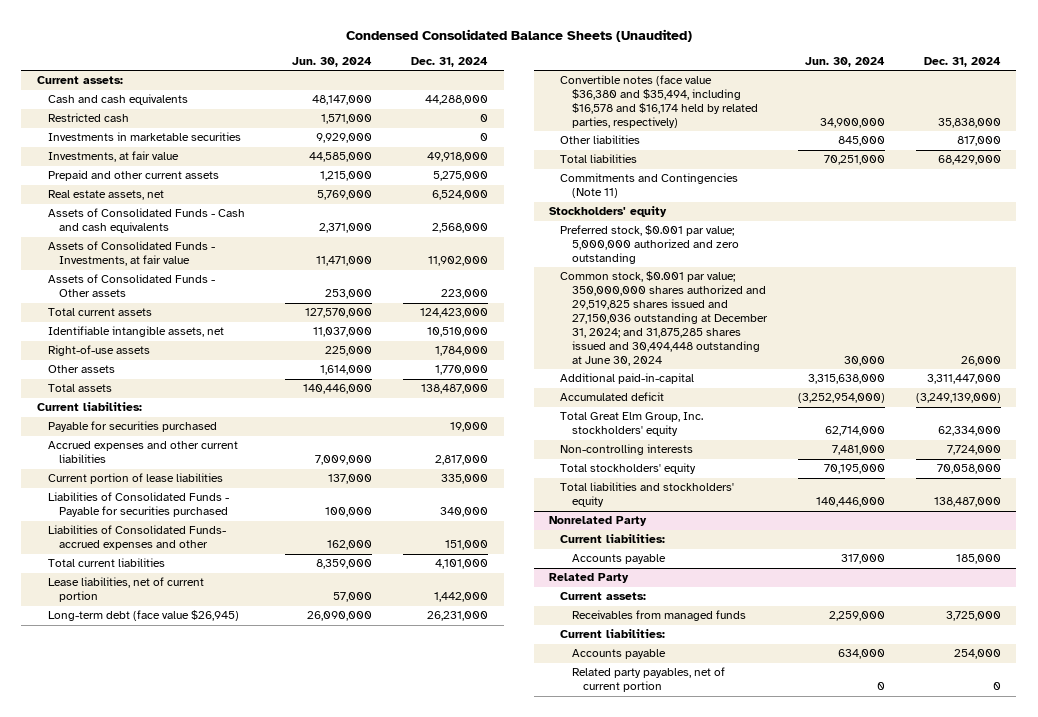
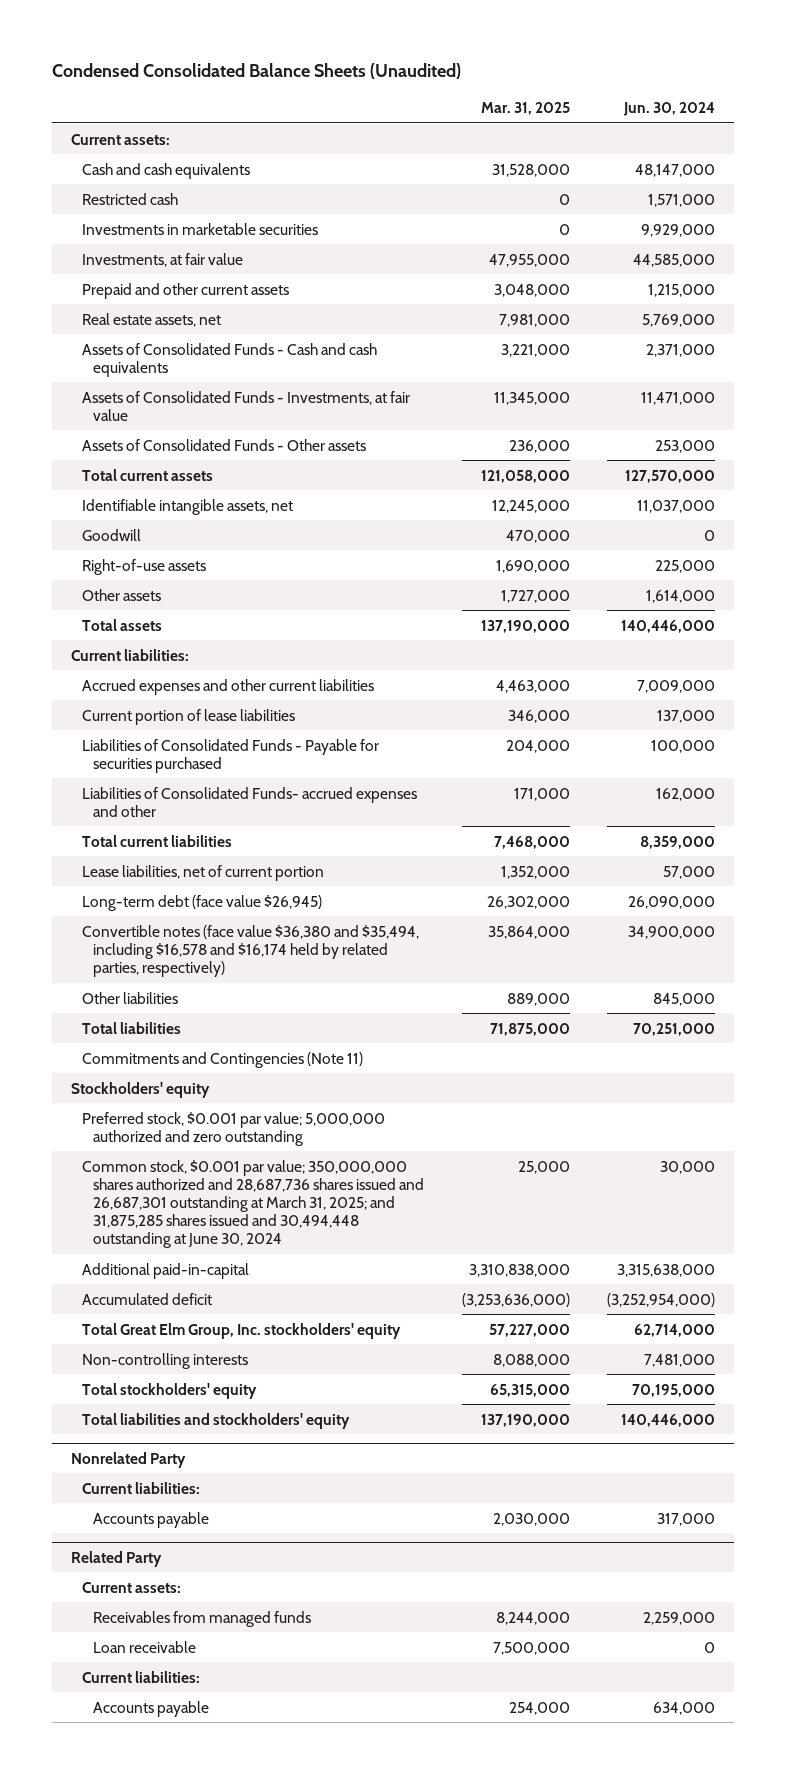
[411,57,489,68] Dec. 31, 2024 -> none
none -> [480,101,570,115] Mar. 31, 2025
none -> [81,528,141,541] Goodwill
[47,421,217,433] Payable for securities purchased -> none
[560,271,768,366] Common stock, $0.001 par value; 350,000,000 shares authorized and 29,519,825 shares issued and 27,150,036 outstanding at December 31, 2024; and 31,875,285 shares issued and 30,494,448 outstanding at June 30, 2024 -> [81,1159,425,1249] Common stock, $0.001 par value; 350,000,000 shares authorized and 28,687,736 shares issued and 26,687,301 outstanding at March 31, 2025; and 31,875,285 shares issued and 30,494,448 outstanding at June 30, 2024
none -> [93,1640,197,1653] Loan receivable
[571,667,725,693] Related party payables, net of current portion -> none

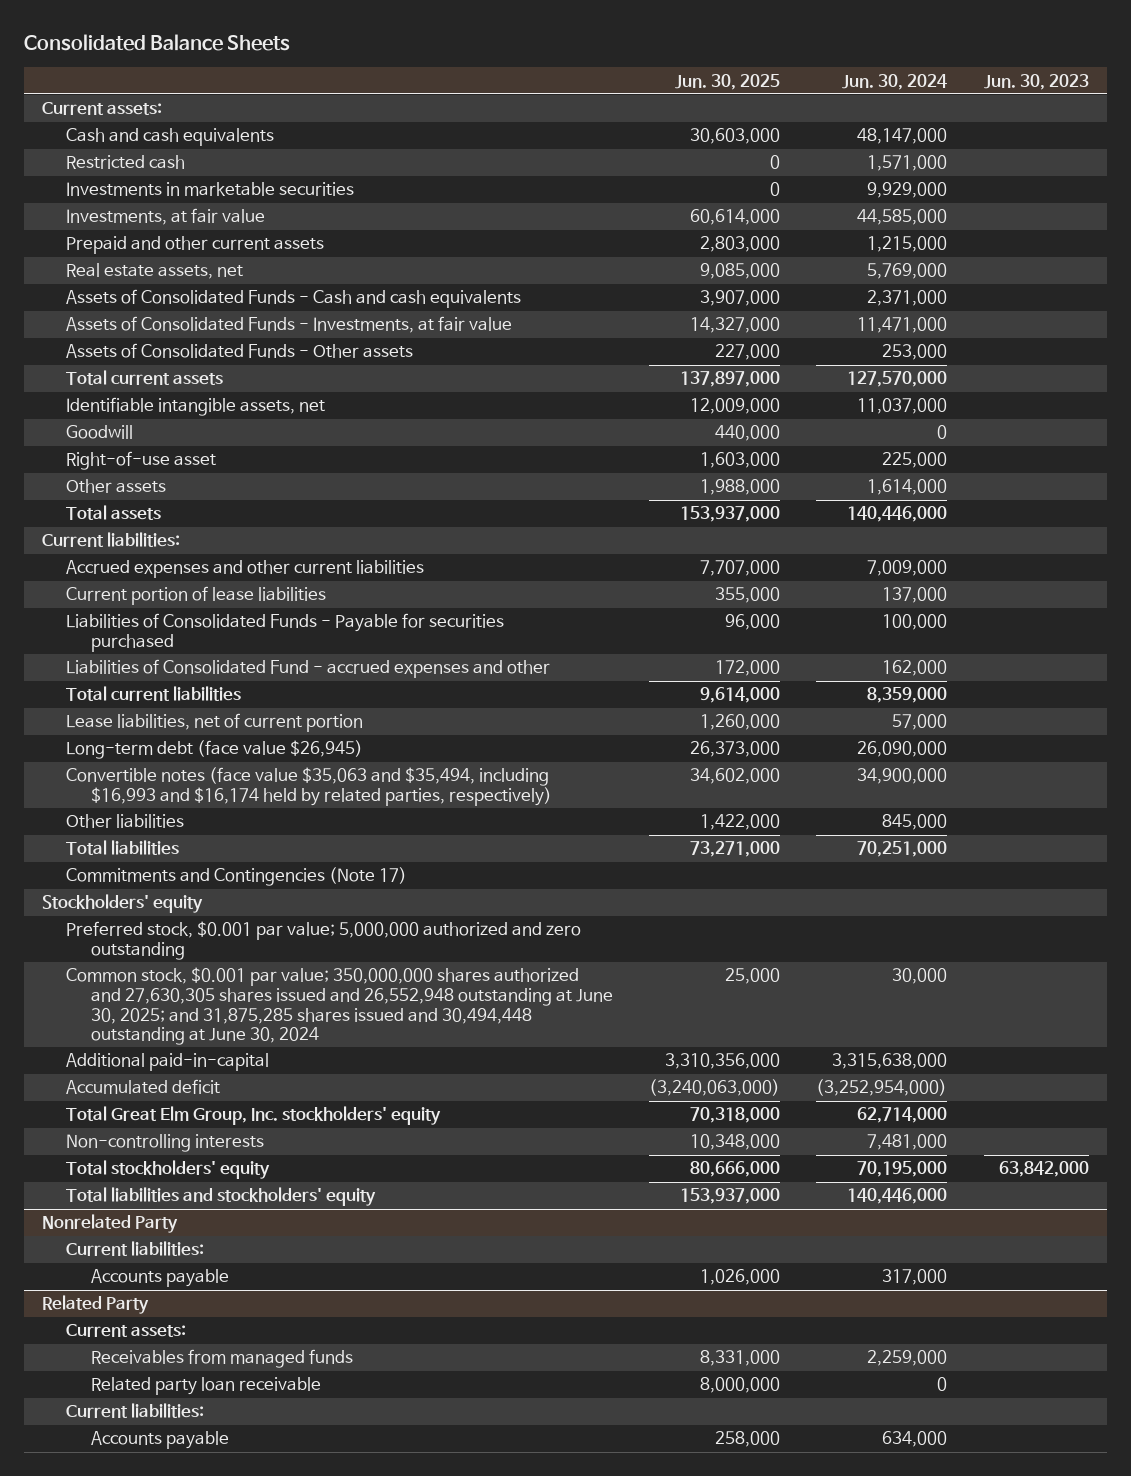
[52,62,462,79] Condensed Consolidated Balance Sheets (Unaudited) -> [23,34,290,52] Consolidated Balance Sheets
[480,101,570,115] Mar. 31, 2025 -> none
none -> [675,73,781,90] Jun. 30, 2025
none -> [983,73,1089,90] Jun. 30, 2023
[81,558,206,575] Right-of-use assets -> [66,451,217,471] Right-of-use asset
[81,786,417,817] Liabilities of Consolidated Funds- accrued expenses and other -> [66,659,551,679] Liabilities of Consolidated Fund - accrued expenses and other
[81,924,419,977] Convertible notes (face value $36,380 and $35,494, including $16,578 and $16,174 held by related parties, respectively) -> [66,767,552,806] Convertible notes (face value $35,063 and $35,494, including $16,993 and $16,174 held by related parties, respectively)
[81,1051,363,1068] Commitments and Contingencies (Note 11) -> [66,867,408,887] Commitments and Contingencies (Note 17)
[81,1159,425,1249] Common stock, $0.001 par value; 350,000,000 shares authorized and 28,687,736 shares issued and 26,687,301 outstanding at March 31, 2025; and 31,875,285 shares issued and 30,494,448 outstanding at June 30, 2024 -> [66,967,613,1046] Common stock, $0.001 par value; 350,000,000 shares authorized and 27,630,305 shares issued and 26,552,948 outstanding at June 30, 2025; and 31,875,285 shares issued and 30,494,448 outstanding at June 30, 2024
[93,1640,197,1653] Loan receivable -> [90,1377,321,1396] Related party loan receivable

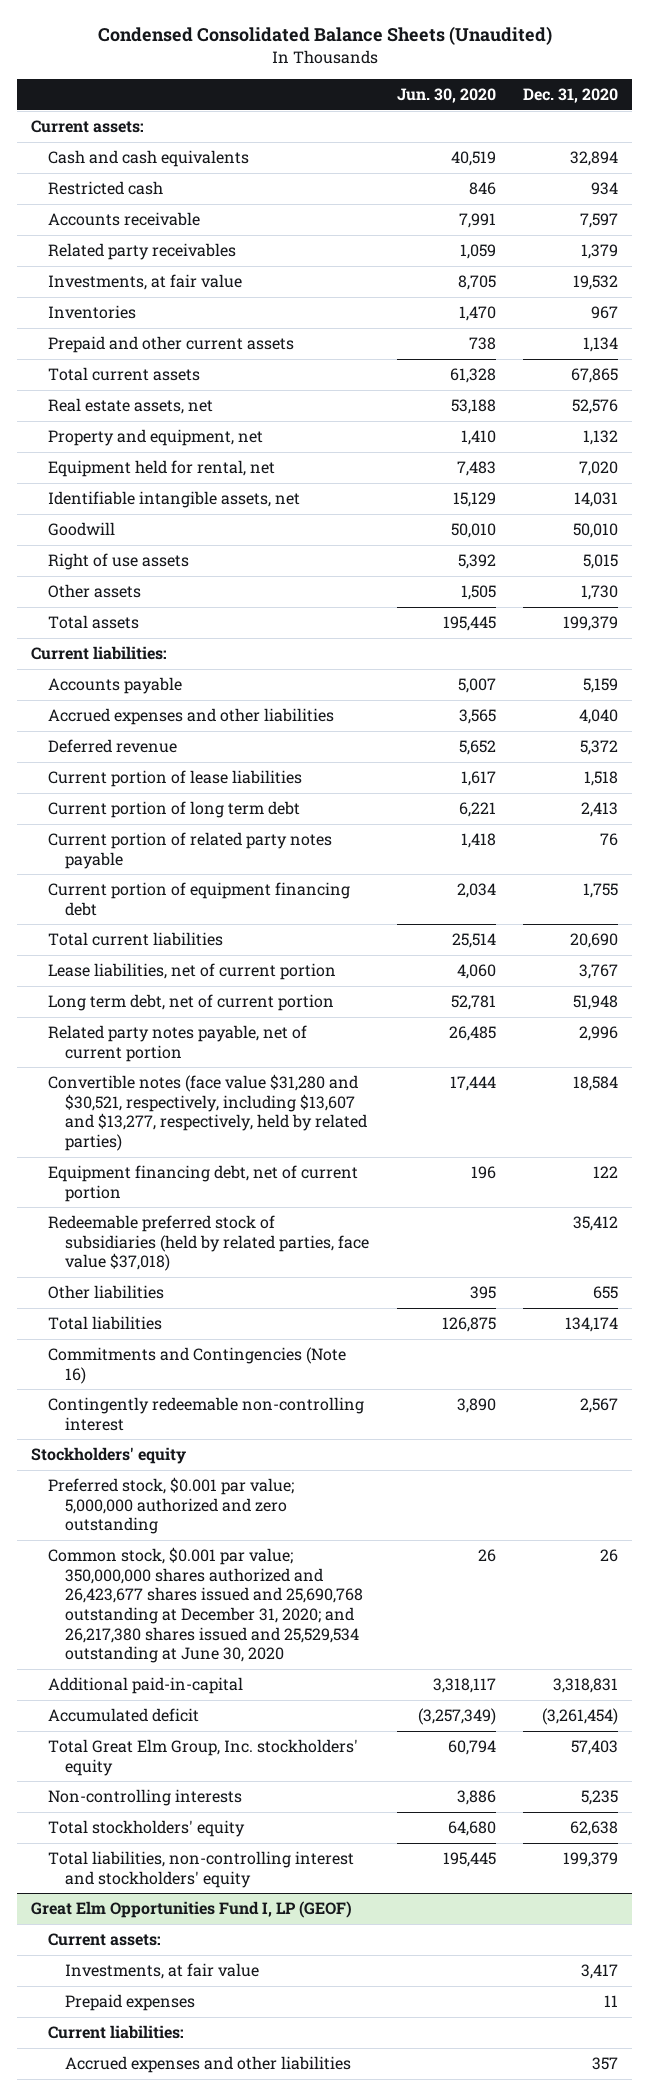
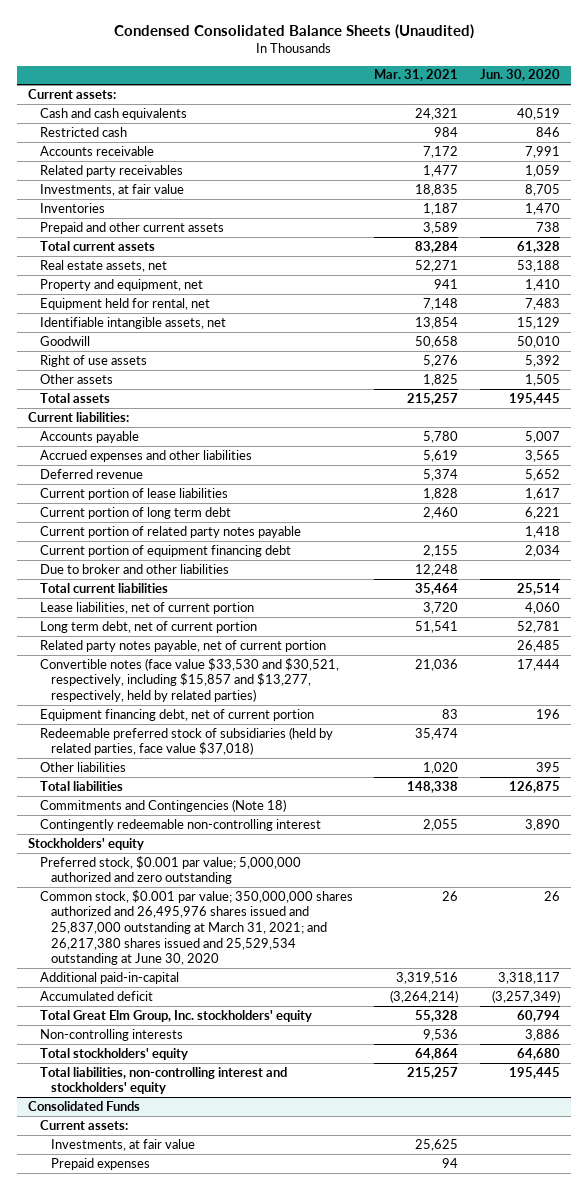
[523,87,619,103] Dec. 31, 2020 -> none
none -> [374,69,459,82] Mar. 31, 2021
none -> [39,563,229,574] Due to broker and other liabilities
[47,1074,368,1151] Convertible notes (face value $31,280 and $30,521, respectively, including $13,607 and $13,277, respectively, held by related parties) -> [39,657,339,702] Convertible notes (face value $33,530 and $30,521, respectively, including $15,857 and $13,277, respectively, held by related parties)
[47,1347,346,1384] Commitments and Contingencies (Note 16) -> [39,798,286,812] Commitments and Contingencies (Note 18)
[47,1547,364,1664] Common stock, $0.001 par value; 350,000,000 shares authorized and 26,423,677 shares issued and 25,690,768 outstanding at December 31, 2020; and 26,217,380 shares issued and 25,529,534 outstanding at June 30, 2020 -> [39,889,353,966] Common stock, $0.001 par value; 350,000,000 shares authorized and 26,495,976 shares issued and 25,837,000 outstanding at March 31, 2021; and 26,217,380 shares issued and 25,529,534 outstanding at June 30, 2020
[30,1901,352,1919] Great Elm Opportunities Fund I, LP (GEOF) -> none
none -> [28,1100,141,1111] Consolidated Funds
[47,2025,184,2040] Current liabilities: -> none
[65,2056,352,2074] Accrued expenses and other liabilities -> none

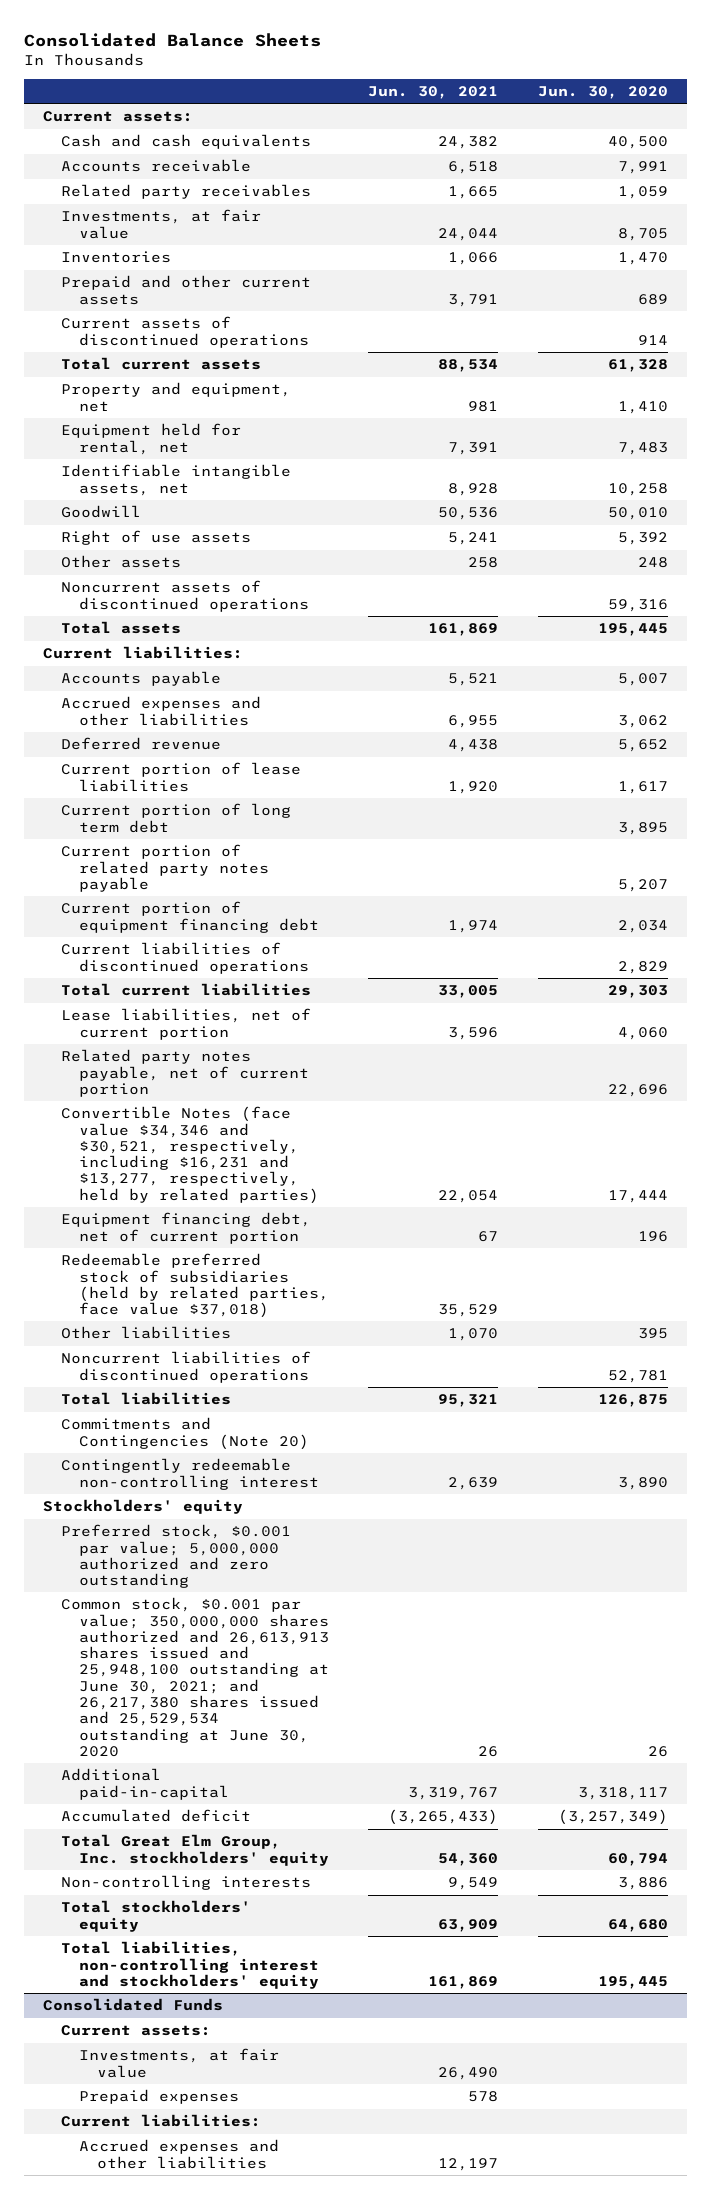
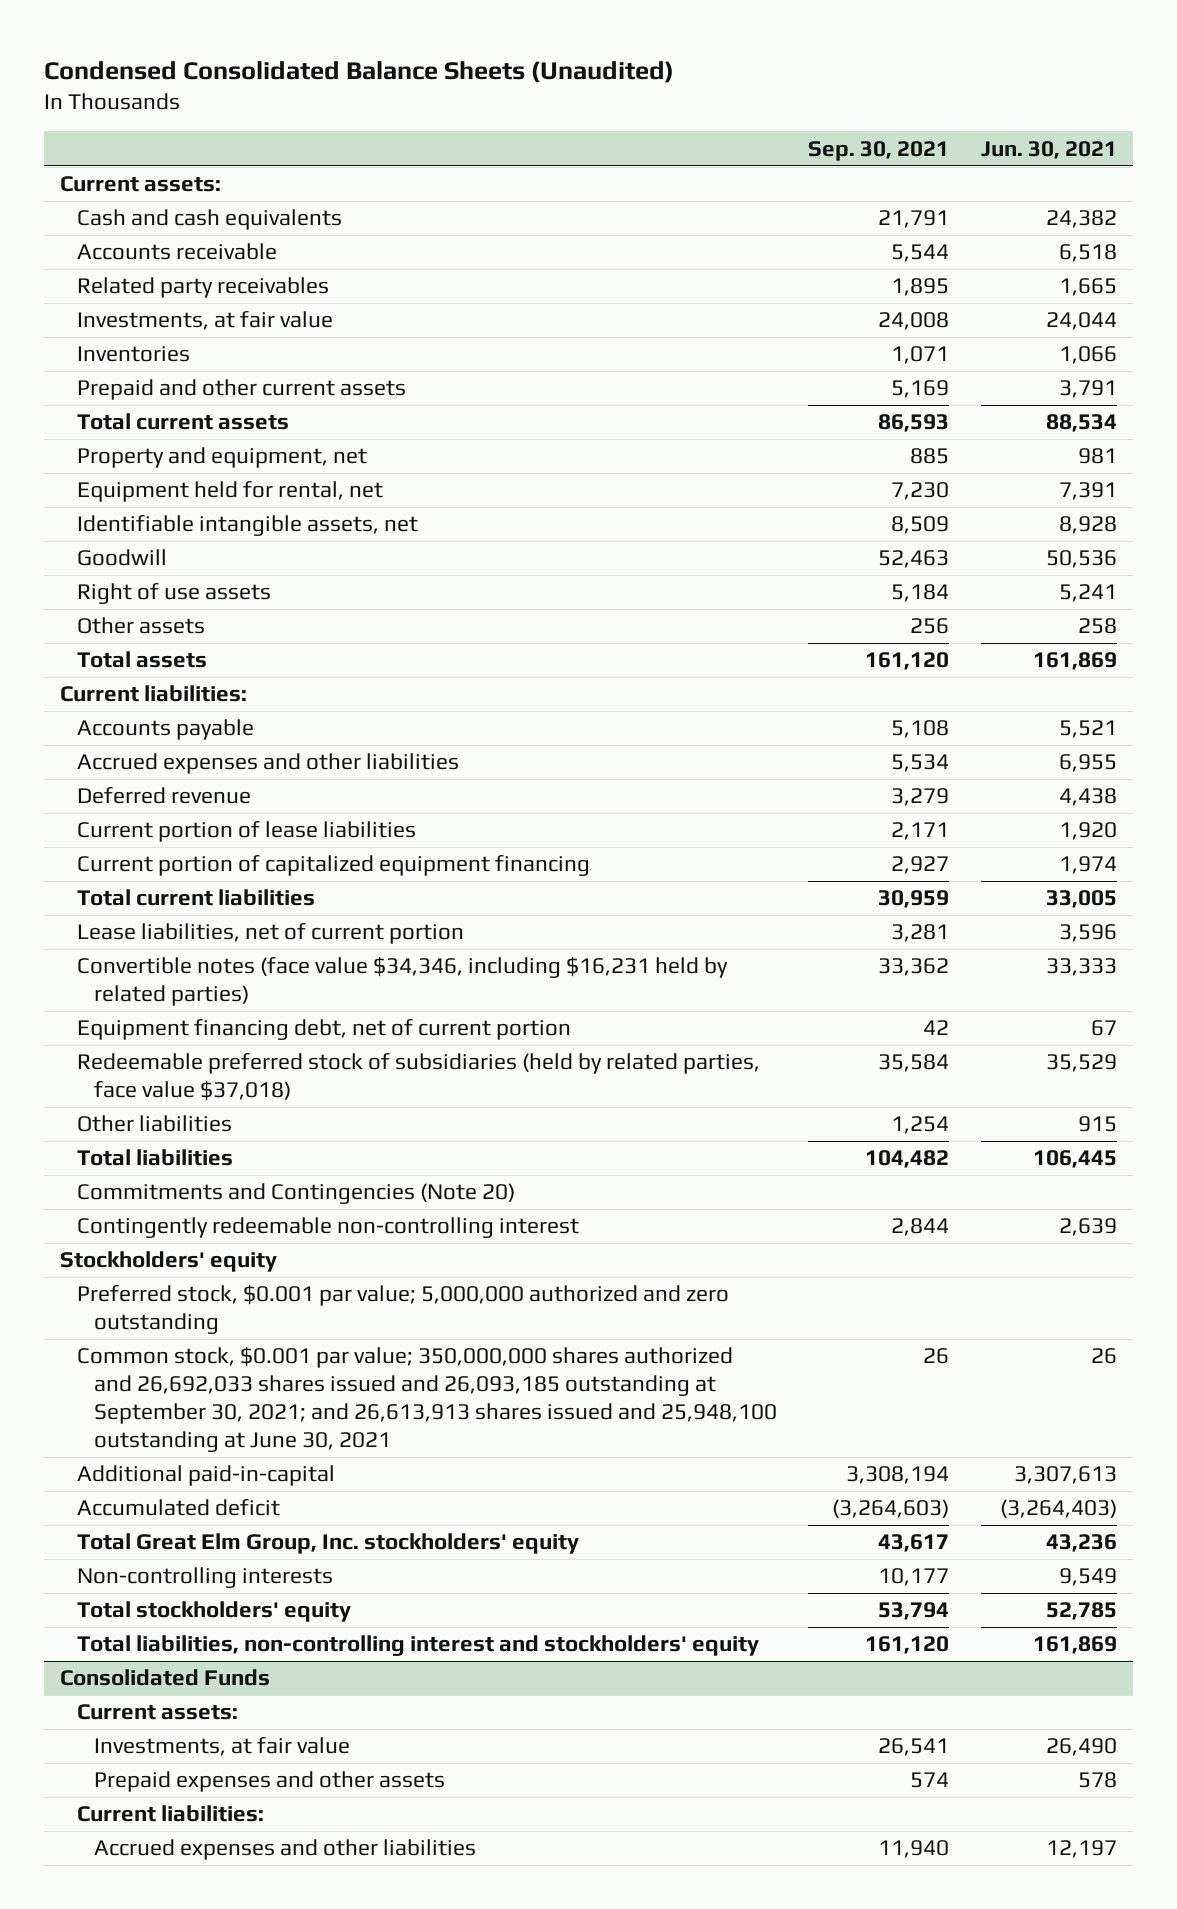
[23,32,321,47] Consolidated Balance Sheets -> [44,60,675,83] Condensed Consolidated Balance Sheets (Unaudited)
[537,85,668,99] Jun. 30, 2020 -> none
none -> [808,140,950,161] Sep. 30, 2021
[61,316,310,348] Current assets of discontinued operations -> none
[61,580,310,612] Noncurrent assets of discontinued operations -> none
[61,803,292,833] Current portion of long term debt -> none
[61,844,270,892] Current portion of related party notes payable -> none
[61,942,310,974] Current liabilities of discontinued operations -> none
[61,901,320,933] Current portion of equipment financing debt -> [76,855,590,877] Current portion of capitalized equipment financing
[61,1049,310,1097] Related party notes payable, net of current portion -> none
[61,1106,320,1204] Convertible Notes (face value $34,346 and $30,521, respectively, including $16,231 and $13,277, respectively, held by related parties) -> [76,957,728,1007] Convertible notes (face value $34,346, including $16,231 held by related parties)
[438,1189,499,1203] 22,054 -> [1046,958,1118,977] 33,333
[61,1351,312,1383] Noncurrent liabilities of discontinued operations -> none
[448,1328,499,1342] 1,070 -> [1078,1116,1118,1133] 915
[438,1394,499,1408] 95,321 -> [1033,1150,1118,1169] 106,445
[61,1597,330,1757] Common stock, $0.001 par value; 350,000,000 shares authorized and 26,613,913 shares issued and 25,948,100 outstanding at June 30, 2021; and 26,217,380 shares issued and 25,529,534 outstanding at June 30, 2020 -> [76,1347,777,1452] Common stock, $0.001 par value; 350,000,000 shares authorized and 26,692,033 shares issued and 26,093,185 outstanding at September 30, 2021; and 26,613,913 shares issued and 25,948,100 outstanding at June 30, 2021
[408,1786,499,1800] 3,319,767 -> [1014,1466,1118,1485] 3,307,613
[388,1809,499,1826] (3,265,433) -> [1000,1499,1118,1519] (3,264,403)
[438,1852,499,1866] 54,360 -> [1046,1534,1118,1553] 43,236
[438,1918,499,1932] 63,909 -> [1046,1602,1118,1621] 52,785
[79,2089,240,2105] Prepaid expenses -> [93,1771,445,1793] Prepaid expenses and other assets

